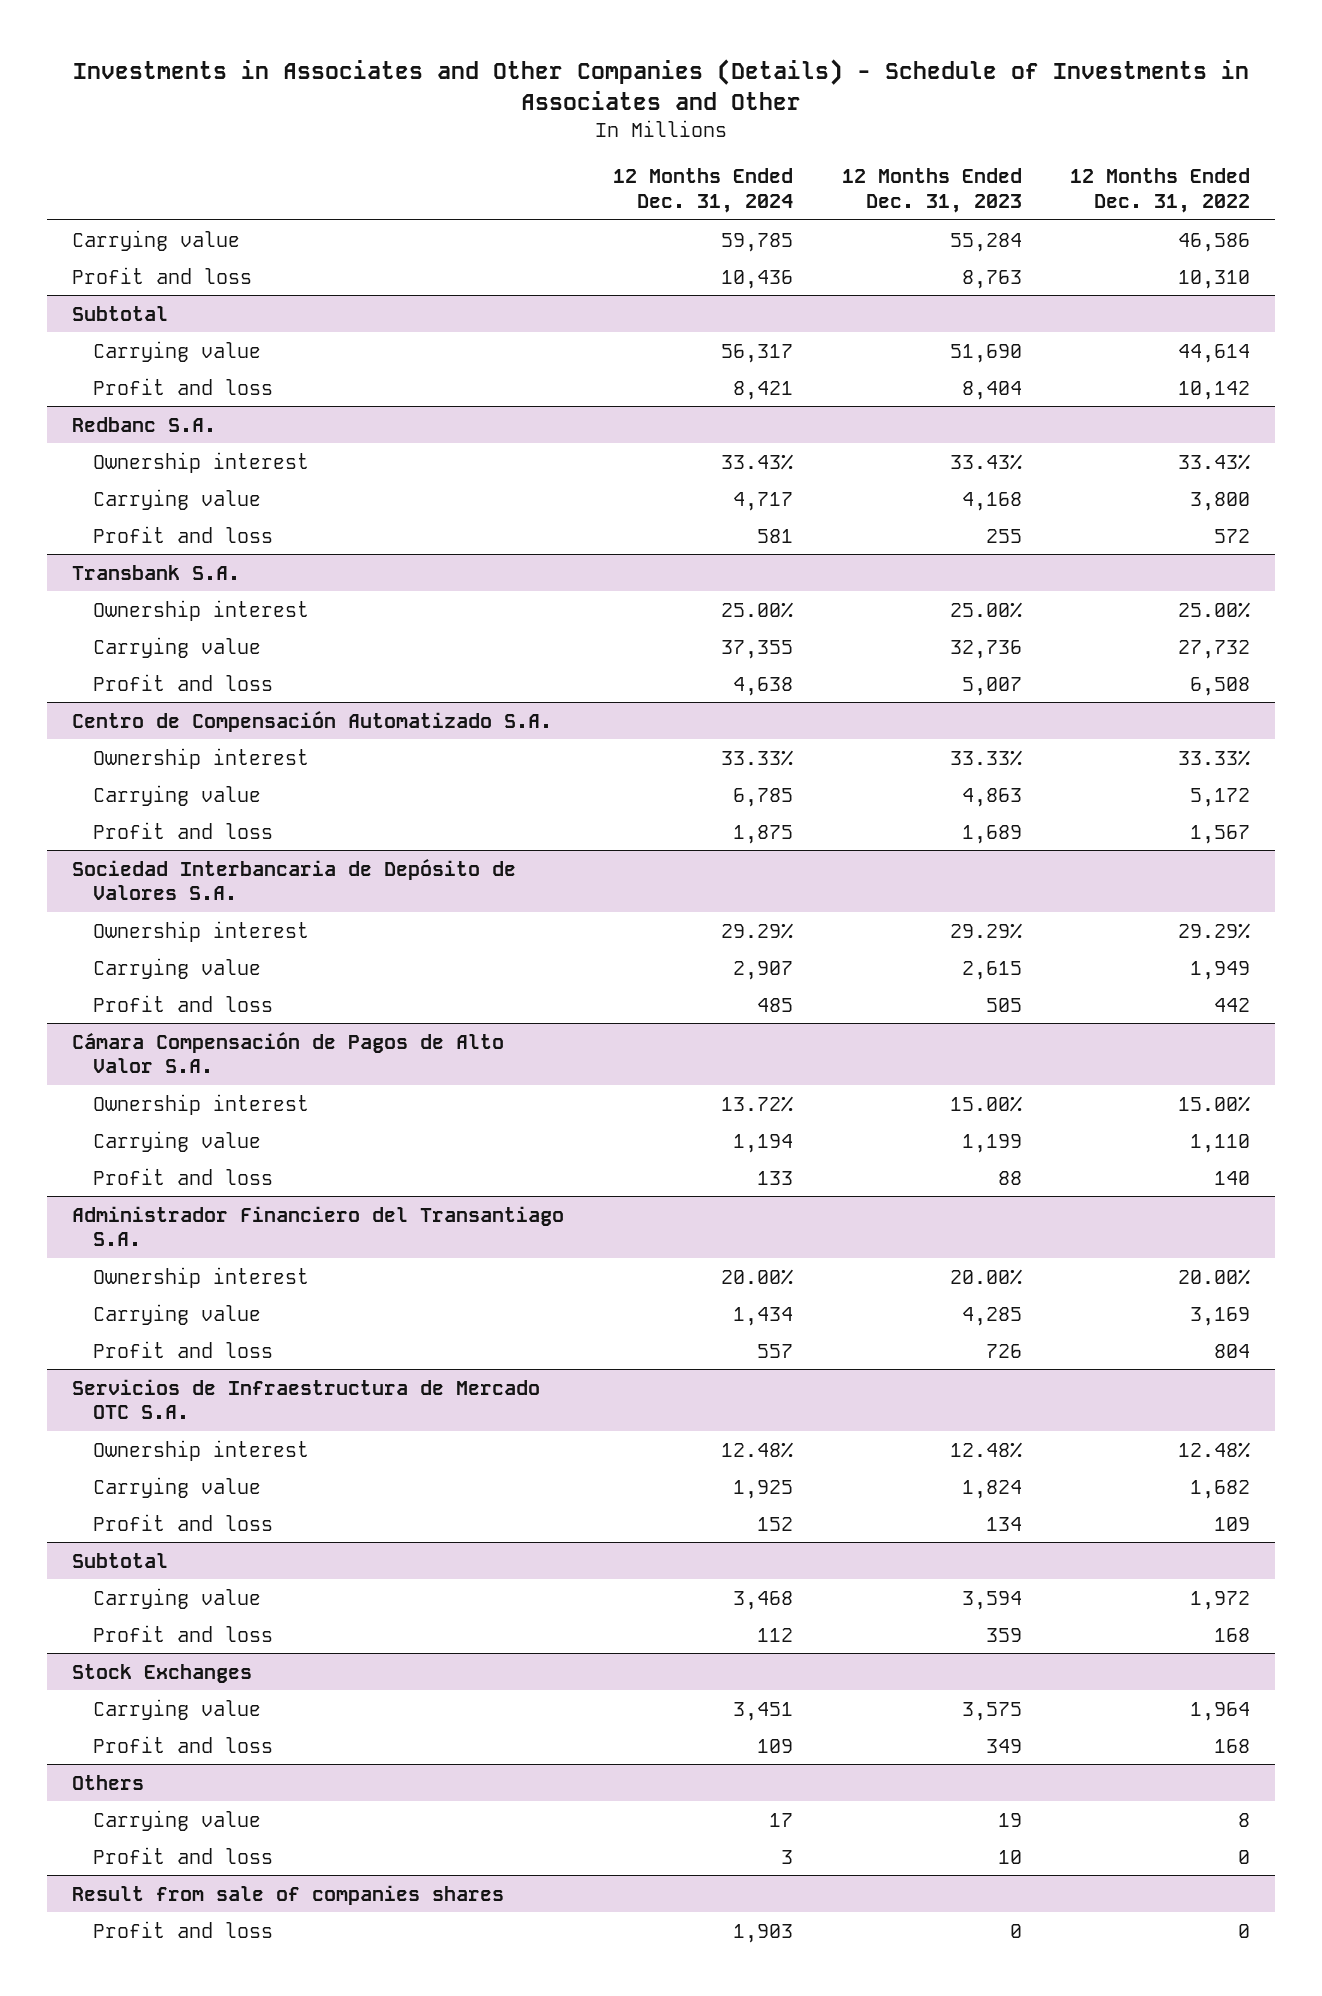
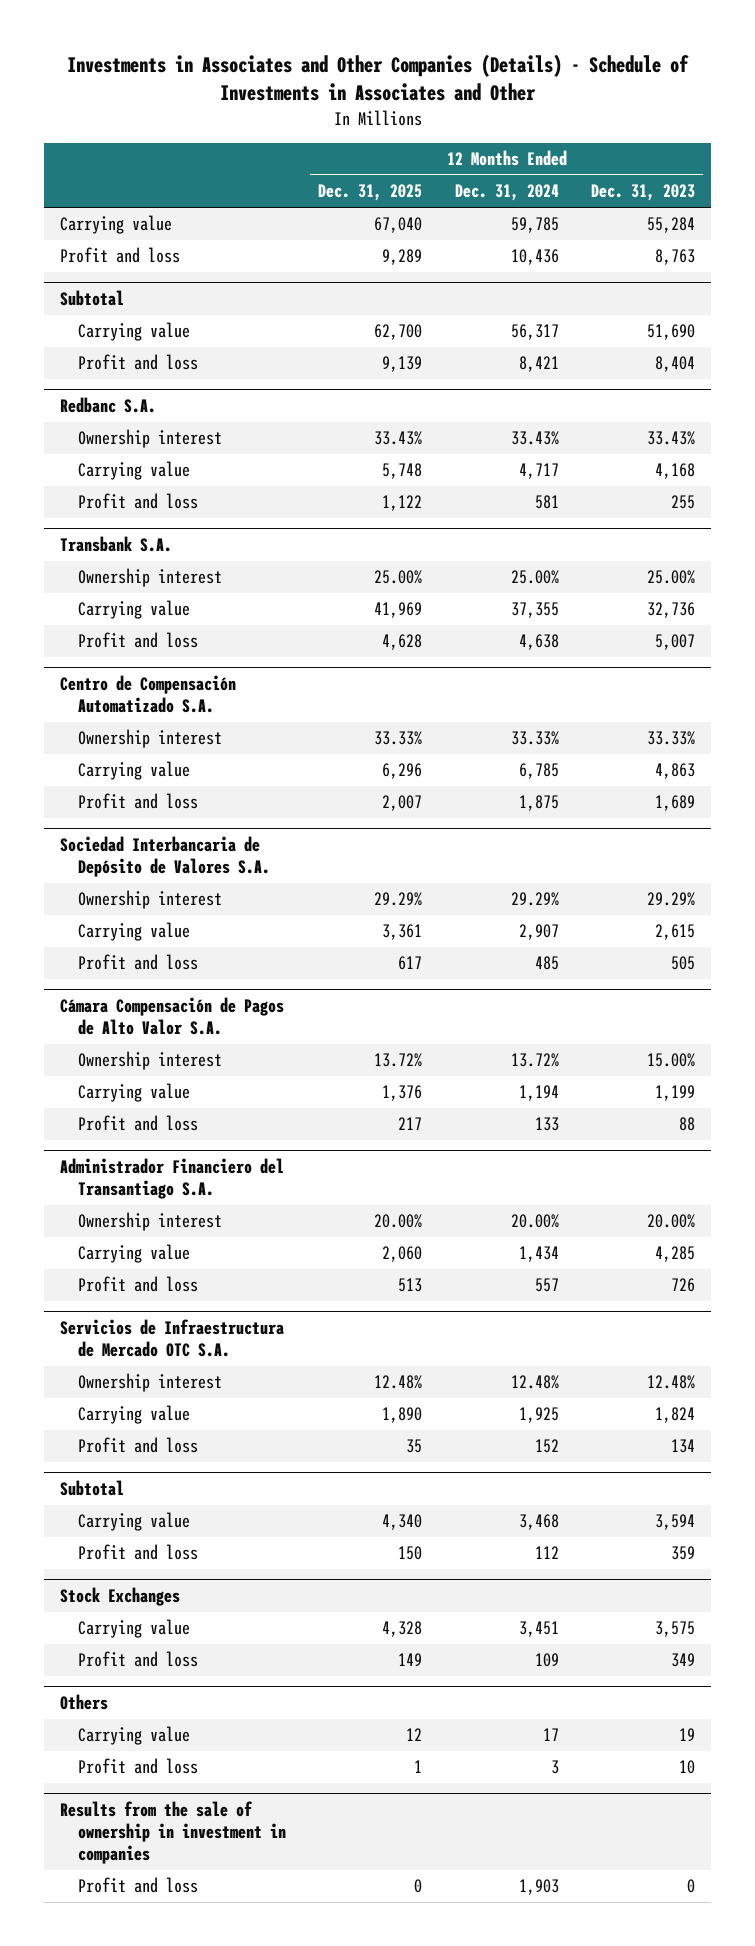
[1070,168,1251,213] 12 Months Ended Dec. 31, 2022 -> none
none -> [318,184,423,202] Dec. 31, 2025
[71,1884,504,1905] Result from sale of companies shares -> [60,1801,287,1864] Results from the sale of ownership in investment in companies

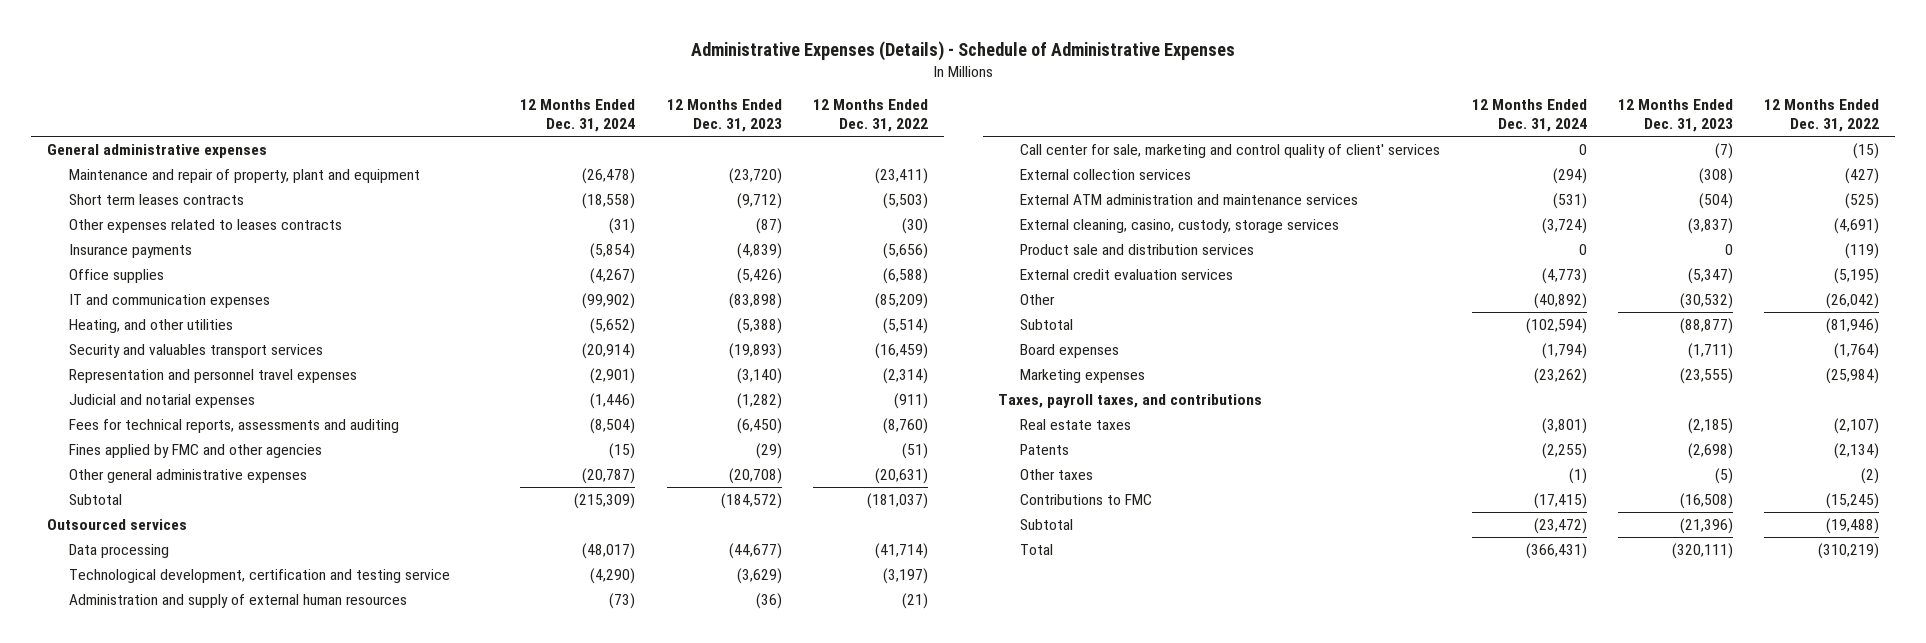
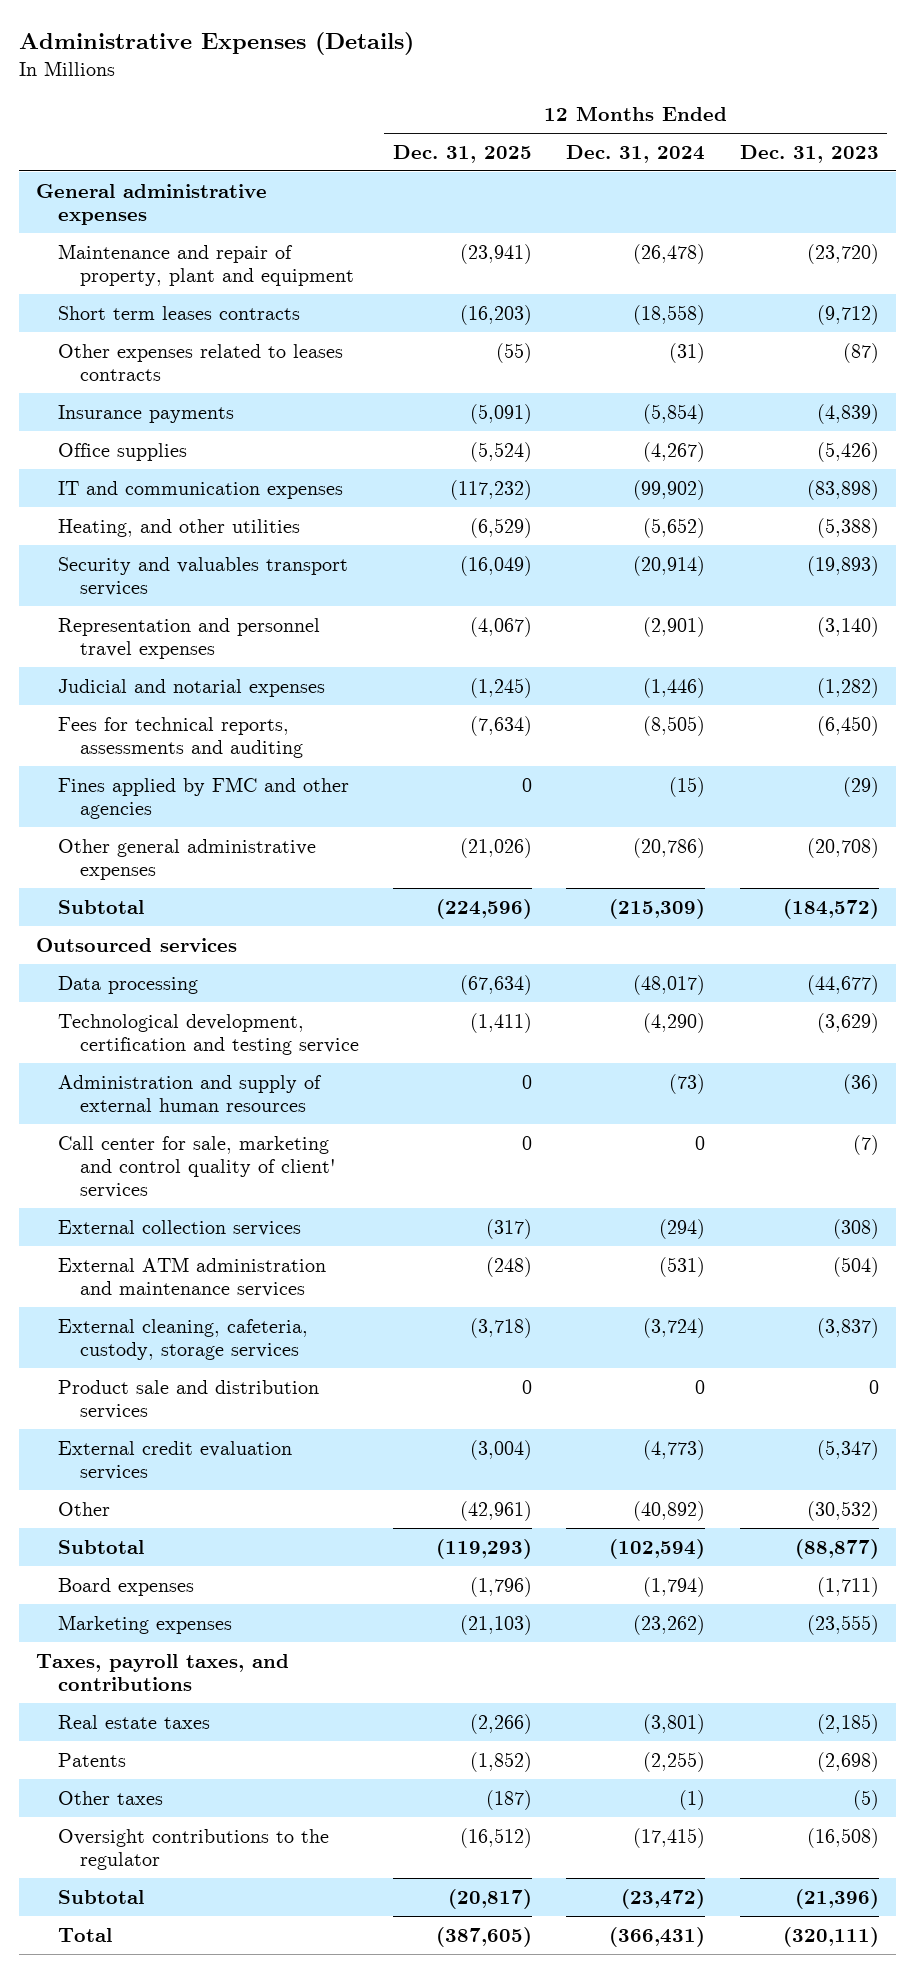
[691,40,1236,61] Administrative Expenses (Details) - Schedule of Administrative Expenses -> [18,32,414,56] Administrative Expenses (Details)
[812,99,928,133] 12 Months Ended Dec. 31, 2022 -> none
none -> [393,144,533,163] Dec. 31, 2025
[590,417,636,434] (8,504) -> [643,715,706,736] (8,505)
[582,467,636,484] (20,787) -> [633,837,706,858] (20,786)
[1020,218,1340,233] External cleaning, casino, custody, storage services -> [57,1318,308,1360] External cleaning, cafeteria, custody, storage services
[1020,493,1153,505] Contributions to FMC -> [57,1828,329,1870] Oversight contributions to the regulator

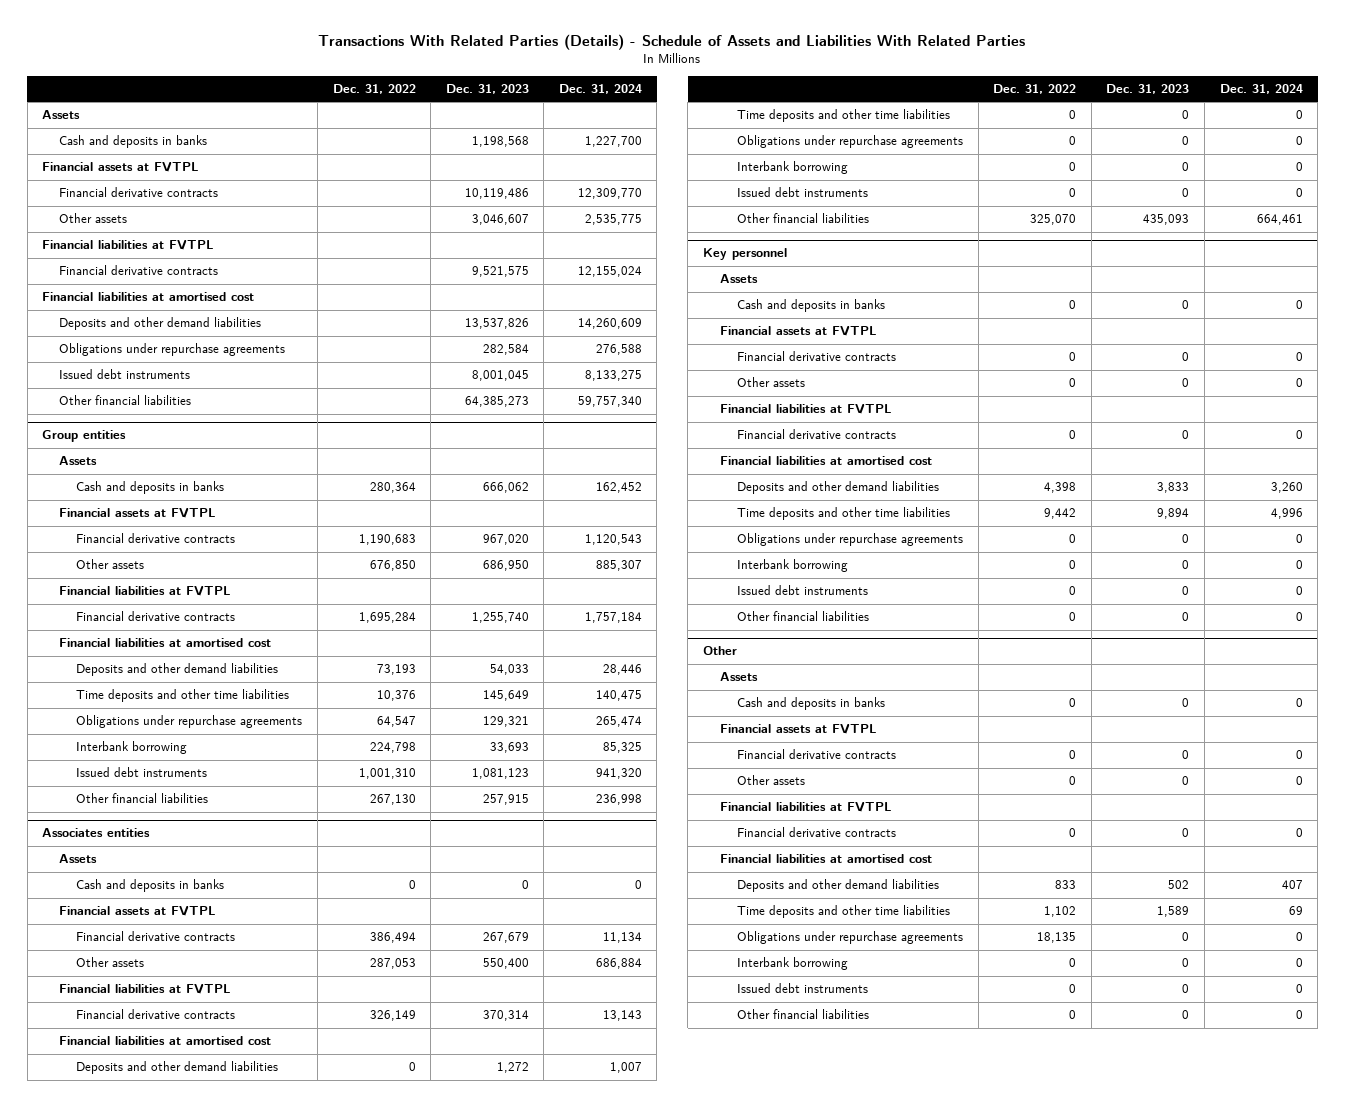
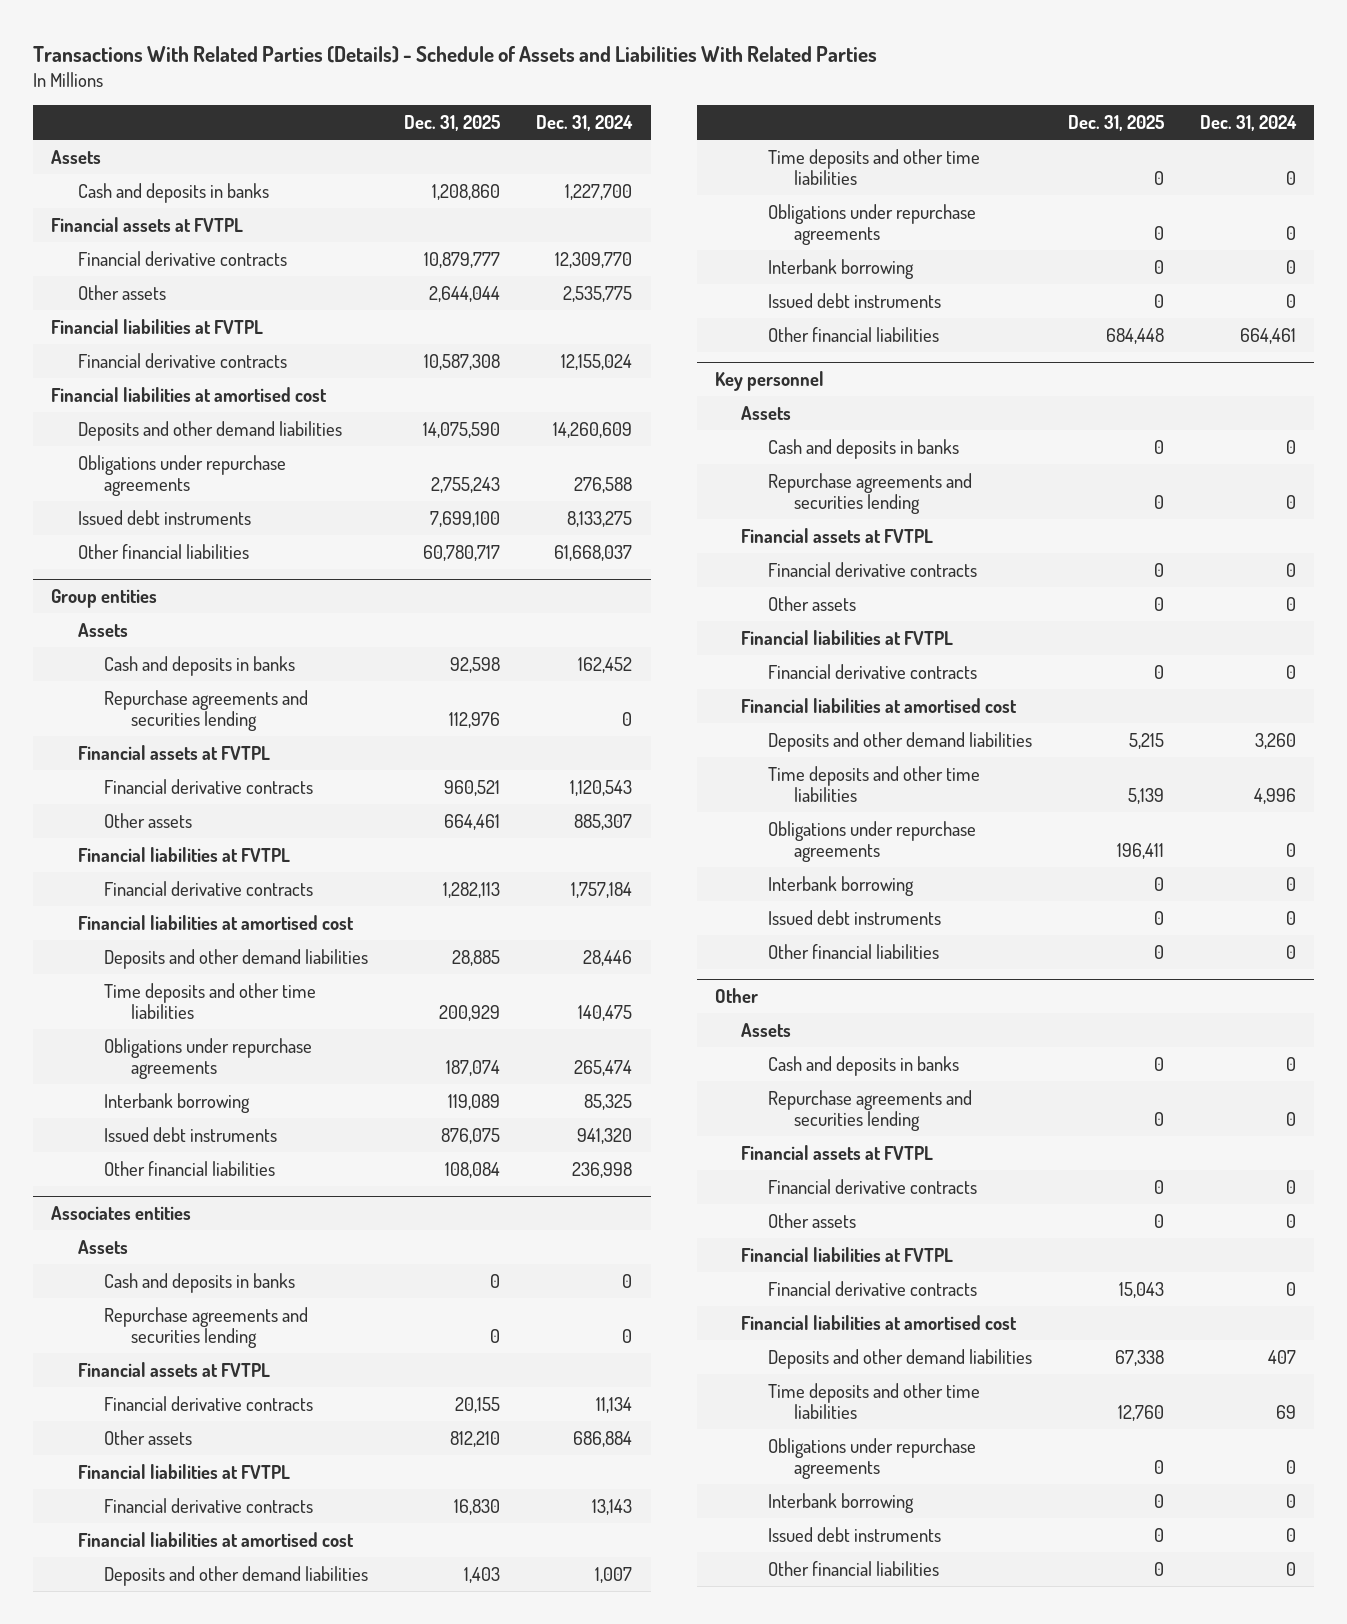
[332,83,416,94] Dec. 31, 2022 -> none
[445,83,529,94] Dec. 31, 2023 -> none
none -> [404,114,501,131] Dec. 31, 2025
[577,396,642,408] 59,757,340 -> [554,544,633,561] 61,668,037
none -> [104,689,309,732] Repurchase agreements and securities lending
none -> [104,1306,309,1349] Repurchase agreements and securities lending
none -> [767,472,972,515] Repurchase agreements and securities lending
none -> [767,1089,972,1132] Repurchase agreements and securities lending

